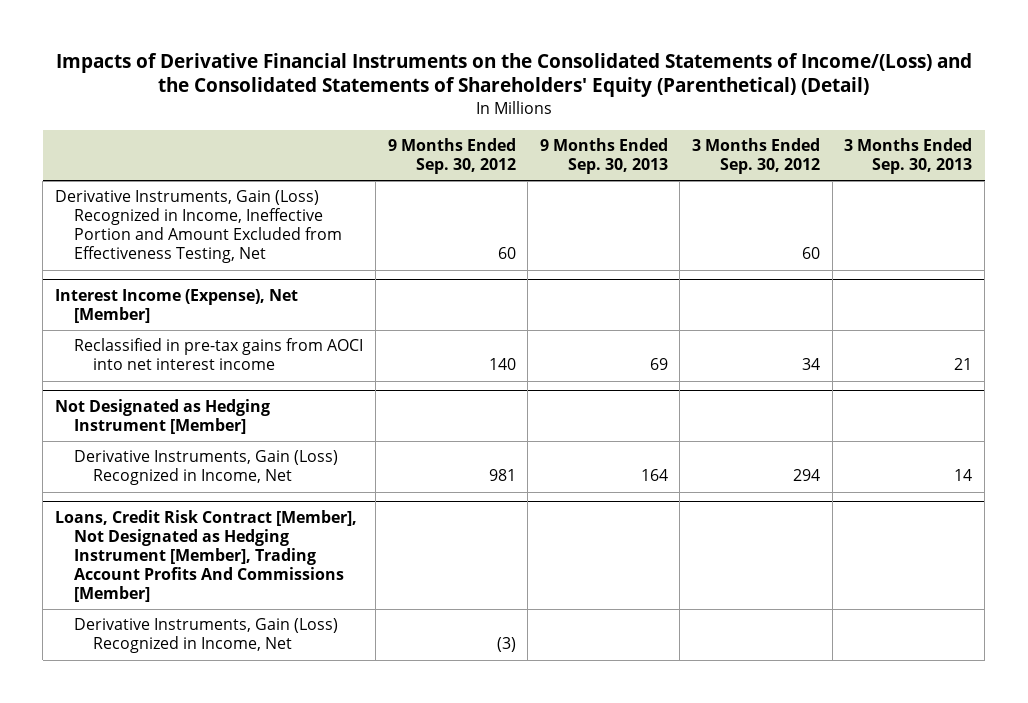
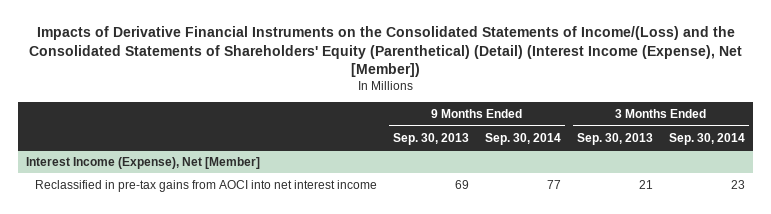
[55,52,972,98] Impacts of Derivative Financial Instruments on the Consolidated Statements of Income/(Loss) and the Consolidated Statements of Shareholders' Equity (Parenthetical) (Detail) -> [28,25,742,78] Impacts of Derivative Financial Instruments on the Consolidated Statements of Income/(Loss) and the Consolidated Statements of Shareholders' Equity (Parenthetical) (Detail) (Interest Income (Expense), Net [Member])
[387,138,516,175] 9 Months Ended Sep. 30, 2012 -> none
[692,138,821,175] 3 Months Ended Sep. 30, 2012 -> none
none -> [484,132,561,145] Sep. 30, 2014
none -> [668,132,745,145] Sep. 30, 2014
[55,190,343,264] Derivative Instruments, Gain (Loss) Recognized in Income, Ineffective Portion and Amount Excluded from Effectiveness Testing, Net -> none
[55,398,271,434] Not Designated as Hedging Instrument [Member] -> none
[74,450,339,486] Derivative Instruments, Gain (Loss) Recognized in Income, Net -> none
[55,509,358,602] Loans, Credit Risk Contract [Member], Not Designated as Hedging Instrument [Member], Trading Account Profits And Commissions [Member] -> none
[74,618,339,654] Derivative Instruments, Gain (Loss) Recognized in Income, Net -> none

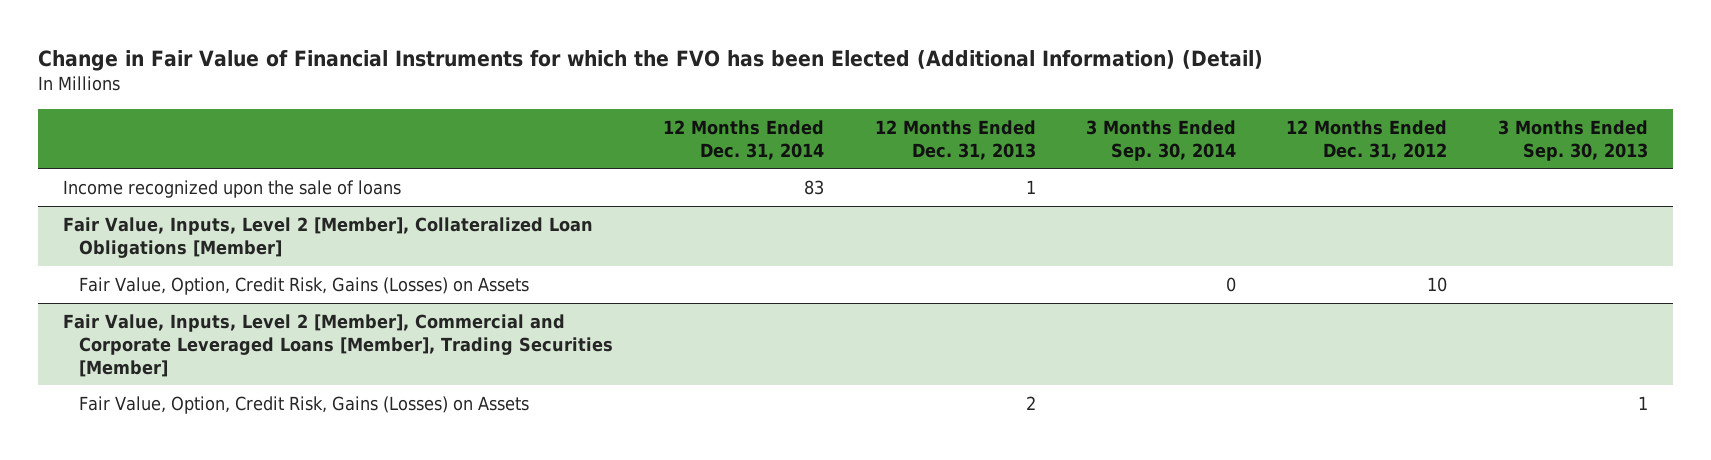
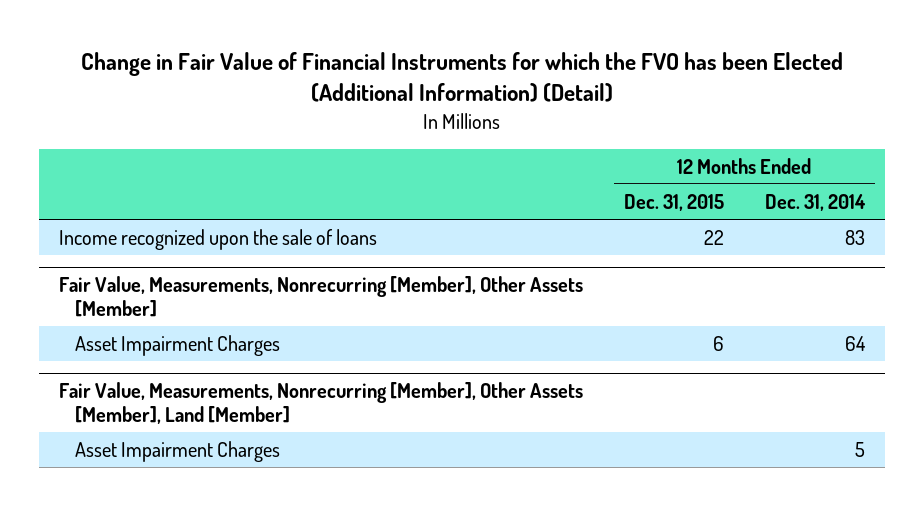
[874,119,1036,160] 12 Months Ended Dec. 31, 2013 -> none
[1086,119,1237,161] 3 Months Ended Sep. 30, 2014 -> none
[1286,119,1448,160] 12 Months Ended Dec. 31, 2012 -> none
[1497,119,1648,161] 3 Months Ended Sep. 30, 2013 -> none
none -> [623,193,724,211] Dec. 31, 2015
[62,217,593,258] Fair Value, Inputs, Level 2 [Member], Collateralized Loan Obligations [Member] -> none
[79,277,530,296] Fair Value, Option, Credit Risk, Gains (Losses) on Assets -> none
[62,314,614,377] Fair Value, Inputs, Level 2 [Member], Commercial and Corporate Leveraged Loans [Member], Trading Securities [Member] -> none
[79,396,530,415] Fair Value, Option, Credit Risk, Gains (Losses) on Assets -> none
none -> [59,275,584,318] Fair Value, Measurements, Nonrecurring [Member], Other Assets [Member]
none -> [75,334,281,356] Asset Impairment Charges
none -> [59,381,584,425] Fair Value, Measurements, Nonrecurring [Member], Other Assets [Member], Land [Member]
none -> [75,440,281,462] Asset Impairment Charges

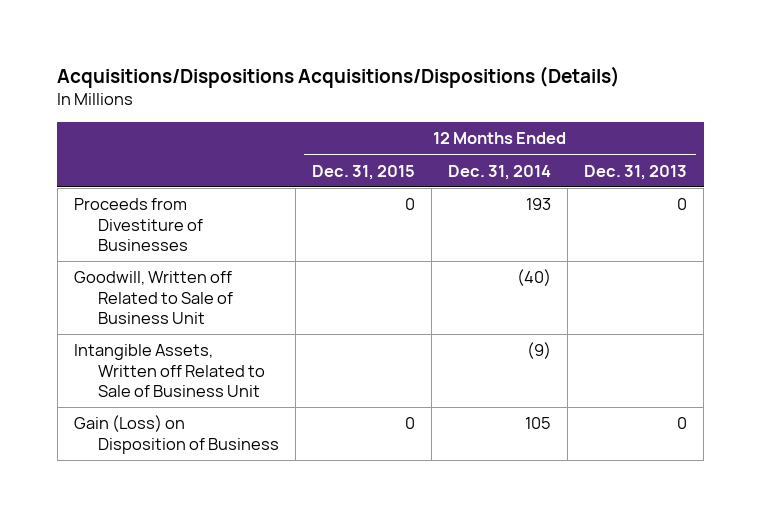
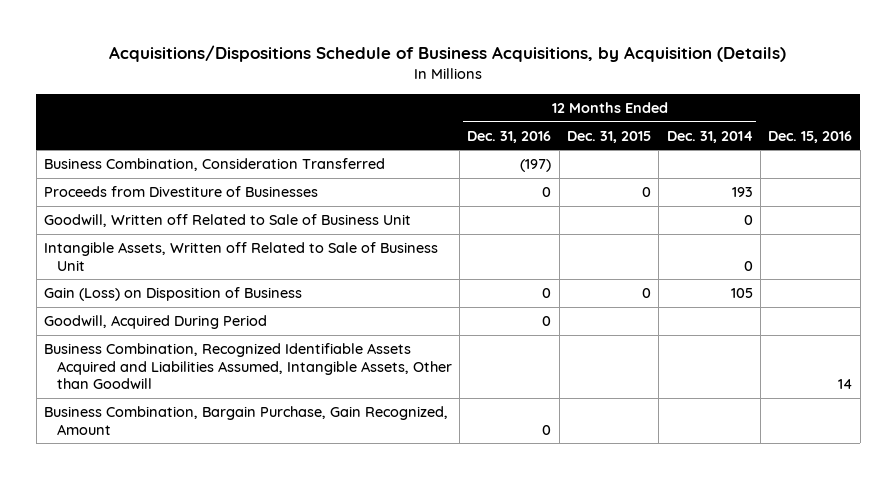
[57,65,621,88] Acquisitions/Dispositions Acquisitions/Dispositions (Details) -> [109,45,787,63] Acquisitions/Dispositions Schedule of Business Acquisitions, by Acquisition (Details)
[584,164,688,180] Dec. 31, 2013 -> none
none -> [467,130,552,143] Dec. 31, 2016
none -> [768,130,853,143] Dec. 15, 2016
none -> [44,158,386,172] Business Combination, Consideration Transferred
[517,269,552,287] (40) -> [743,215,753,226] 0
[527,342,552,360] (9) -> [743,260,753,271] 0
none -> [44,315,268,330] Goodwill, Acquired During Period
none -> [44,343,452,390] Business Combination, Recognized Identifiable Assets Acquired and Liabilities Assumed, Intangible Assets, Other than Goodwill
none -> [44,406,449,435] Business Combination, Bargain Purchase, Gain Recognized, Amount

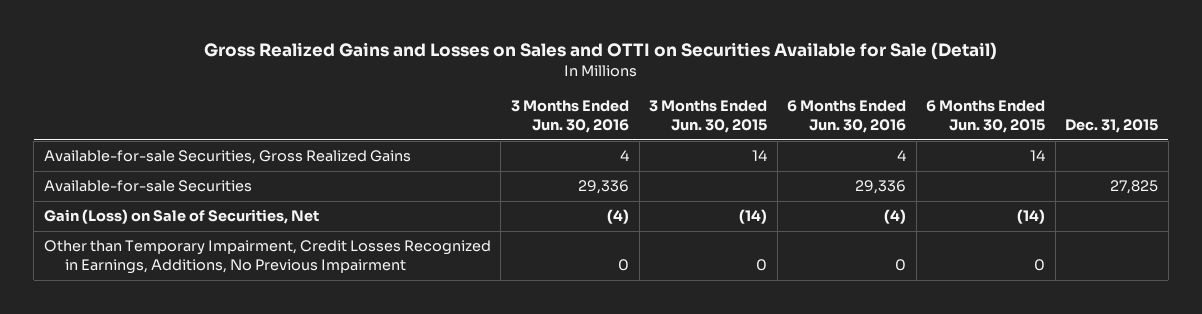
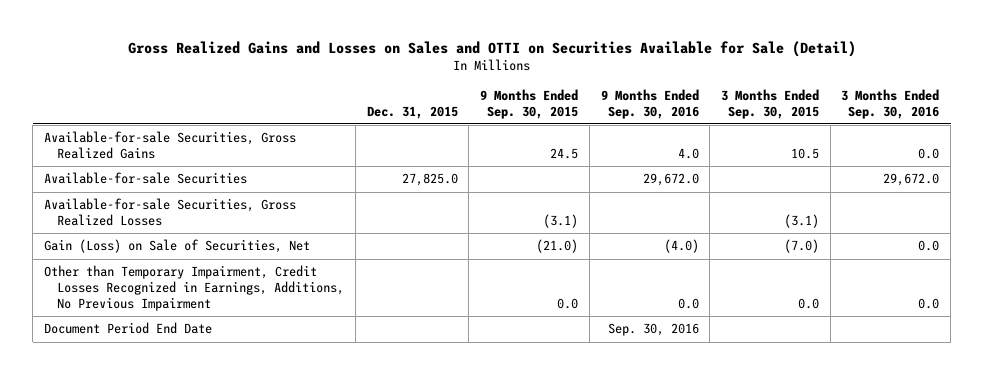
[510,100,629,133] 3 Months Ended Jun. 30, 2016 -> none
[649,100,768,133] 3 Months Ended Jun. 30, 2015 -> none
[787,100,907,133] 6 Months Ended Jun. 30, 2016 -> none
[926,100,1046,133] 6 Months Ended Jun. 30, 2015 -> none
none -> [480,88,579,119] 9 Months Ended Sep. 30, 2015
none -> [600,88,699,119] 9 Months Ended Sep. 30, 2016
none -> [721,88,820,119] 3 Months Ended Sep. 30, 2015
none -> [841,88,940,119] 3 Months Ended Sep. 30, 2016
[1110,180,1159,195] 27,825 -> [401,173,458,187] 27,825.0
none -> [43,198,296,226] Available-for-sale Securities, Gross Realized Losses
none -> [43,322,212,335] Document Period End Date

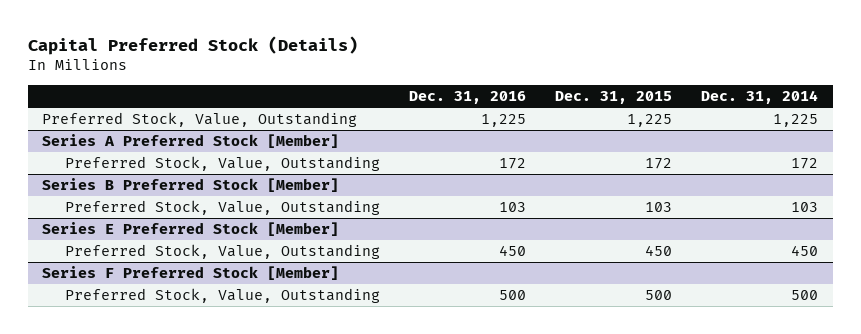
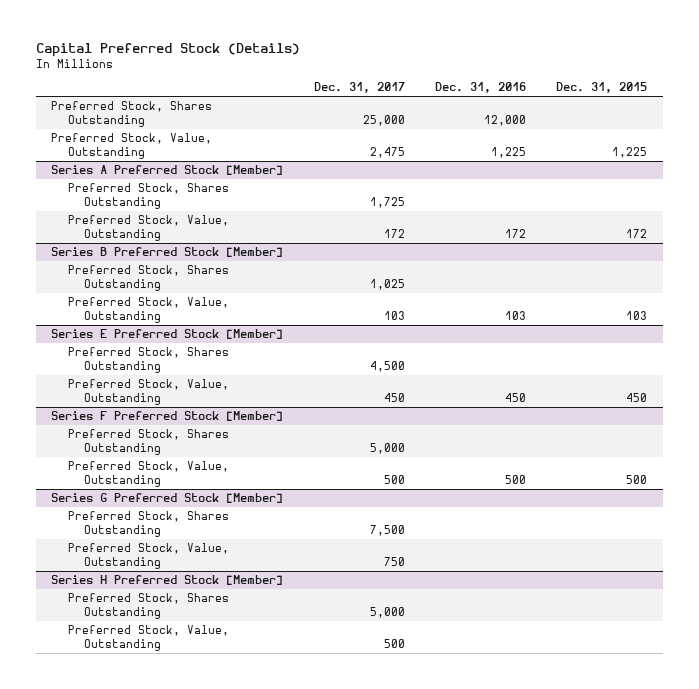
[701,90,819,105] Dec. 31, 2014 -> none
none -> [313,82,405,94] Dec. 31, 2017
none -> [51,101,213,127] Preferred Stock, Shares Outstanding
none -> [67,183,229,209] Preferred Stock, Shares Outstanding
none -> [67,265,229,291] Preferred Stock, Shares Outstanding
none -> [67,347,229,373] Preferred Stock, Shares Outstanding
none -> [67,429,229,455] Preferred Stock, Shares Outstanding
none -> [51,493,284,504] Series G Preferred Stock [Member]
none -> [67,511,229,537] Preferred Stock, Shares Outstanding
none -> [67,543,229,569] Preferred Stock, Value, Outstanding
none -> [51,575,284,586] Series H Preferred Stock [Member]
none -> [67,593,229,619] Preferred Stock, Shares Outstanding
none -> [67,625,229,651] Preferred Stock, Value, Outstanding

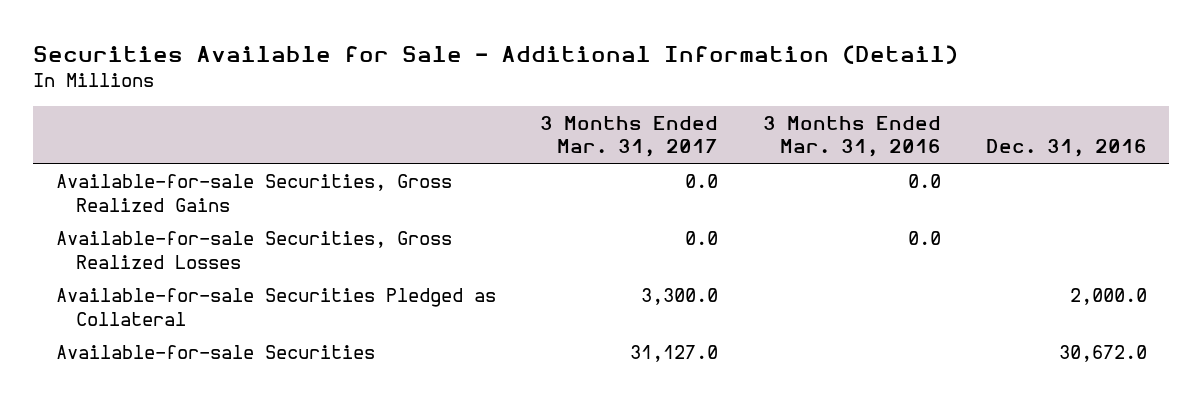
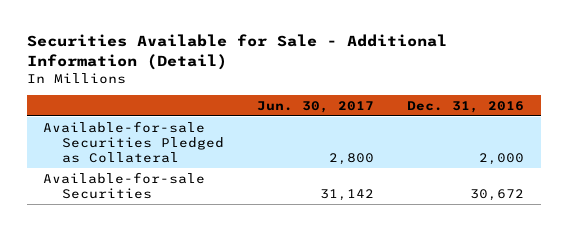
[540,115,719,158] 3 Months Ended Mar. 31, 2017 -> none
[762,115,941,158] 3 Months Ended Mar. 31, 2016 -> none
none -> [256,101,374,114] Jun. 30, 2017
[55,173,452,212] Available-for-sale Securities, Gross Realized Gains -> none
[55,230,452,269] Available-for-sale Securities, Gross Realized Losses -> none
[1069,287,1147,305] 2,000.0 -> [478,152,524,165] 2,000
[1058,344,1147,362] 30,672.0 -> [469,188,524,201] 30,672

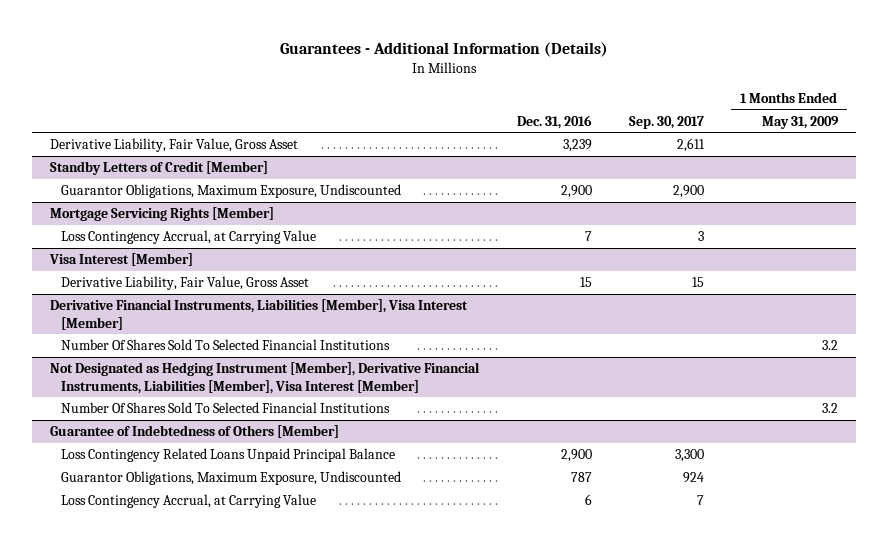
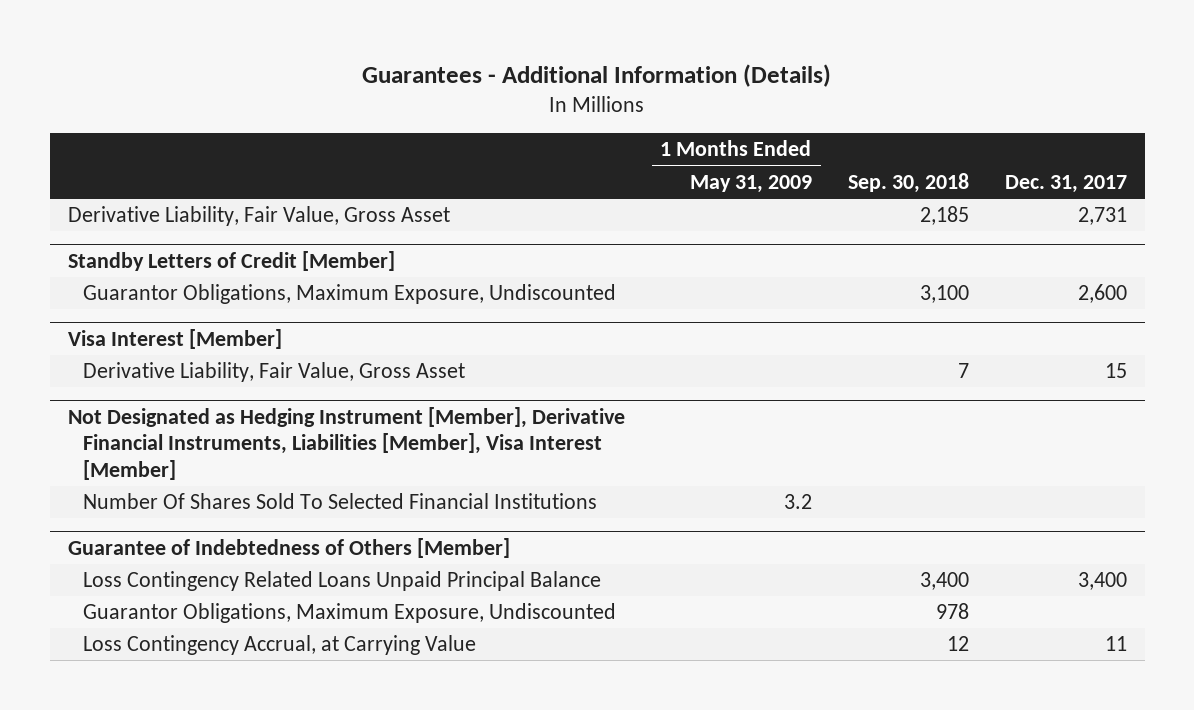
[516,114,592,129] Dec. 31, 2016 -> none
[628,115,704,129] Sep. 30, 2017 -> none
none -> [847,172,969,193] Sep. 30, 2018
none -> [1004,174,1127,193] Dec. 31, 2017
[50,207,275,222] Mortgage Servicing Rights [Member] -> none
[60,230,316,245] Loss Contingency Accrual, at Carrying Value -> none
[50,299,469,330] Derivative Financial Instruments, Liabilities [Member], Visa Interest [Member] -> none
[60,339,390,351] Number Of Shares Sold To Selected Financial Institutions -> none

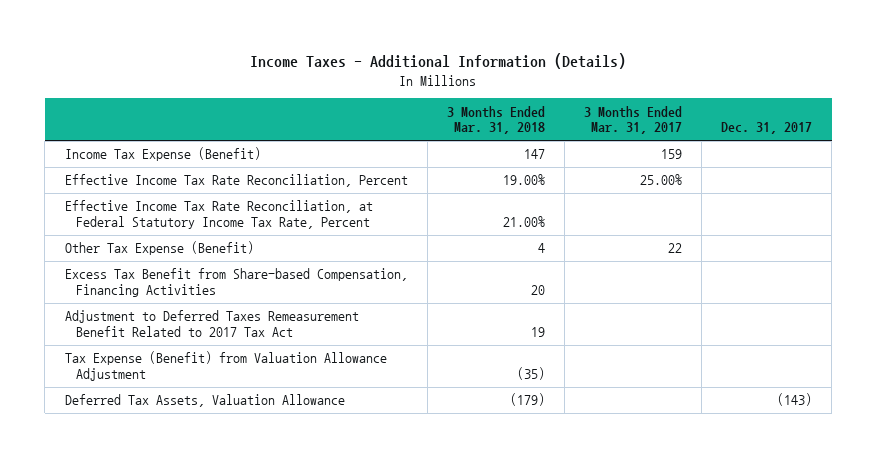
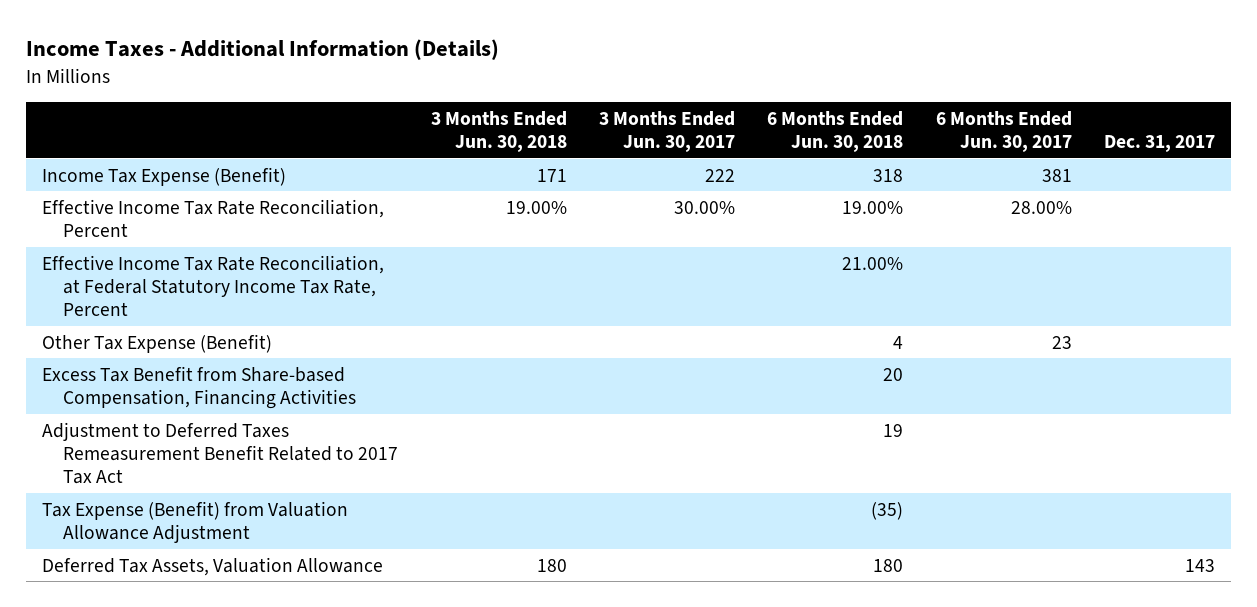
[446,105,545,135] 3 Months Ended Mar. 31, 2018 -> none
[584,105,683,135] 3 Months Ended Mar. 31, 2017 -> none
none -> [430,110,567,152] 3 Months Ended Jun. 30, 2018
none -> [599,110,736,152] 3 Months Ended Jun. 30, 2017
none -> [767,110,904,152] 6 Months Ended Jun. 30, 2018
none -> [935,110,1072,152] 6 Months Ended Jun. 30, 2017
[777,393,813,407] (143) -> [1185,558,1216,572] 143

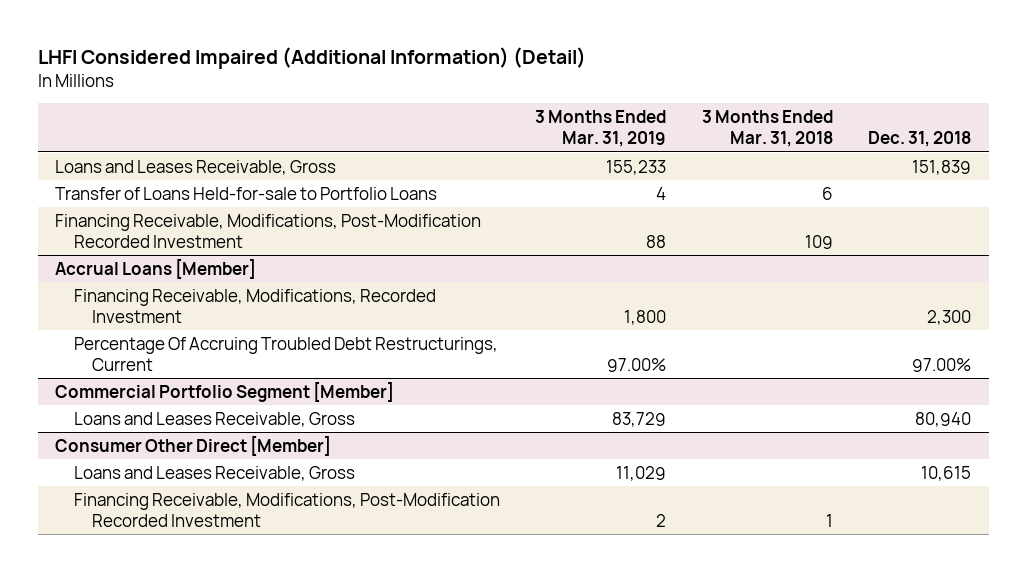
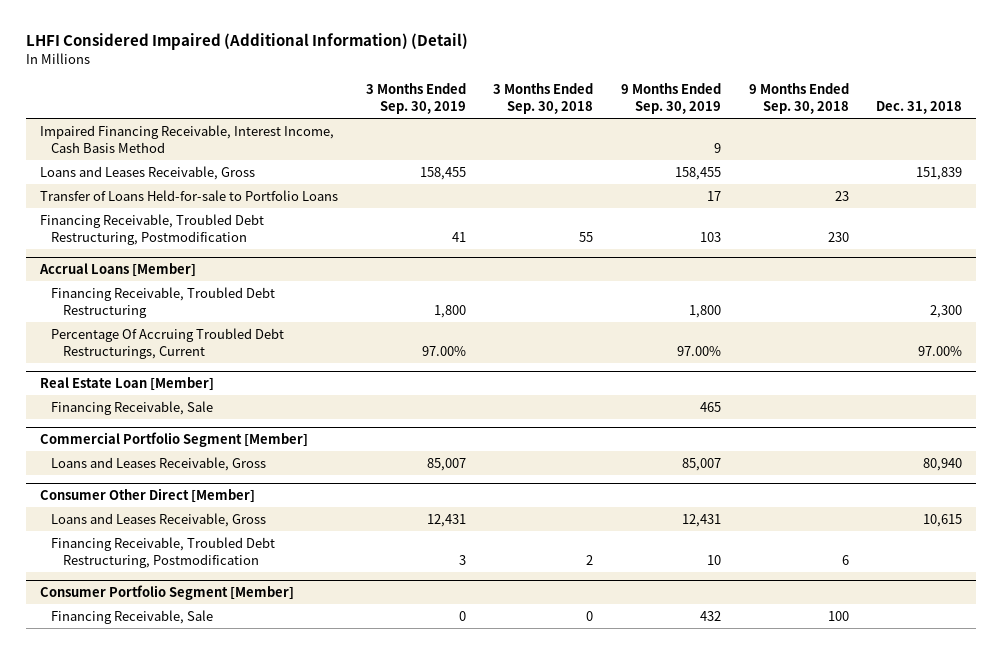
[535,110,667,148] 3 Months Ended Mar. 31, 2019 -> none
[701,110,833,148] 3 Months Ended Mar. 31, 2018 -> none
none -> [365,83,466,115] 3 Months Ended Sep. 30, 2019
none -> [493,83,594,115] 3 Months Ended Sep. 30, 2018
none -> [621,83,722,115] 9 Months Ended Sep. 30, 2019
none -> [748,83,849,115] 9 Months Ended Sep. 30, 2018
none -> [39,124,334,153] Impaired Financing Receivable, Interest Income, Cash Basis Method
[55,213,482,248] Financing Receivable, Modifications, Post-Modification Recorded Investment -> [39,213,264,245] Financing Receivable, Troubled Debt Restructuring, Postmodification
[73,288,436,323] Financing Receivable, Modifications, Recorded Investment -> [51,286,276,318] Financing Receivable, Troubled Debt Restructuring
none -> [39,377,214,392] Real Estate Loan [Member]
none -> [51,400,214,415] Financing Receivable, Sale
[73,492,500,527] Financing Receivable, Modifications, Post-Modification Recorded Investment -> [51,536,276,568] Financing Receivable, Troubled Debt Restructuring, Postmodification
none -> [39,585,294,601] Consumer Portfolio Segment [Member]
none -> [51,609,214,624] Financing Receivable, Sale

